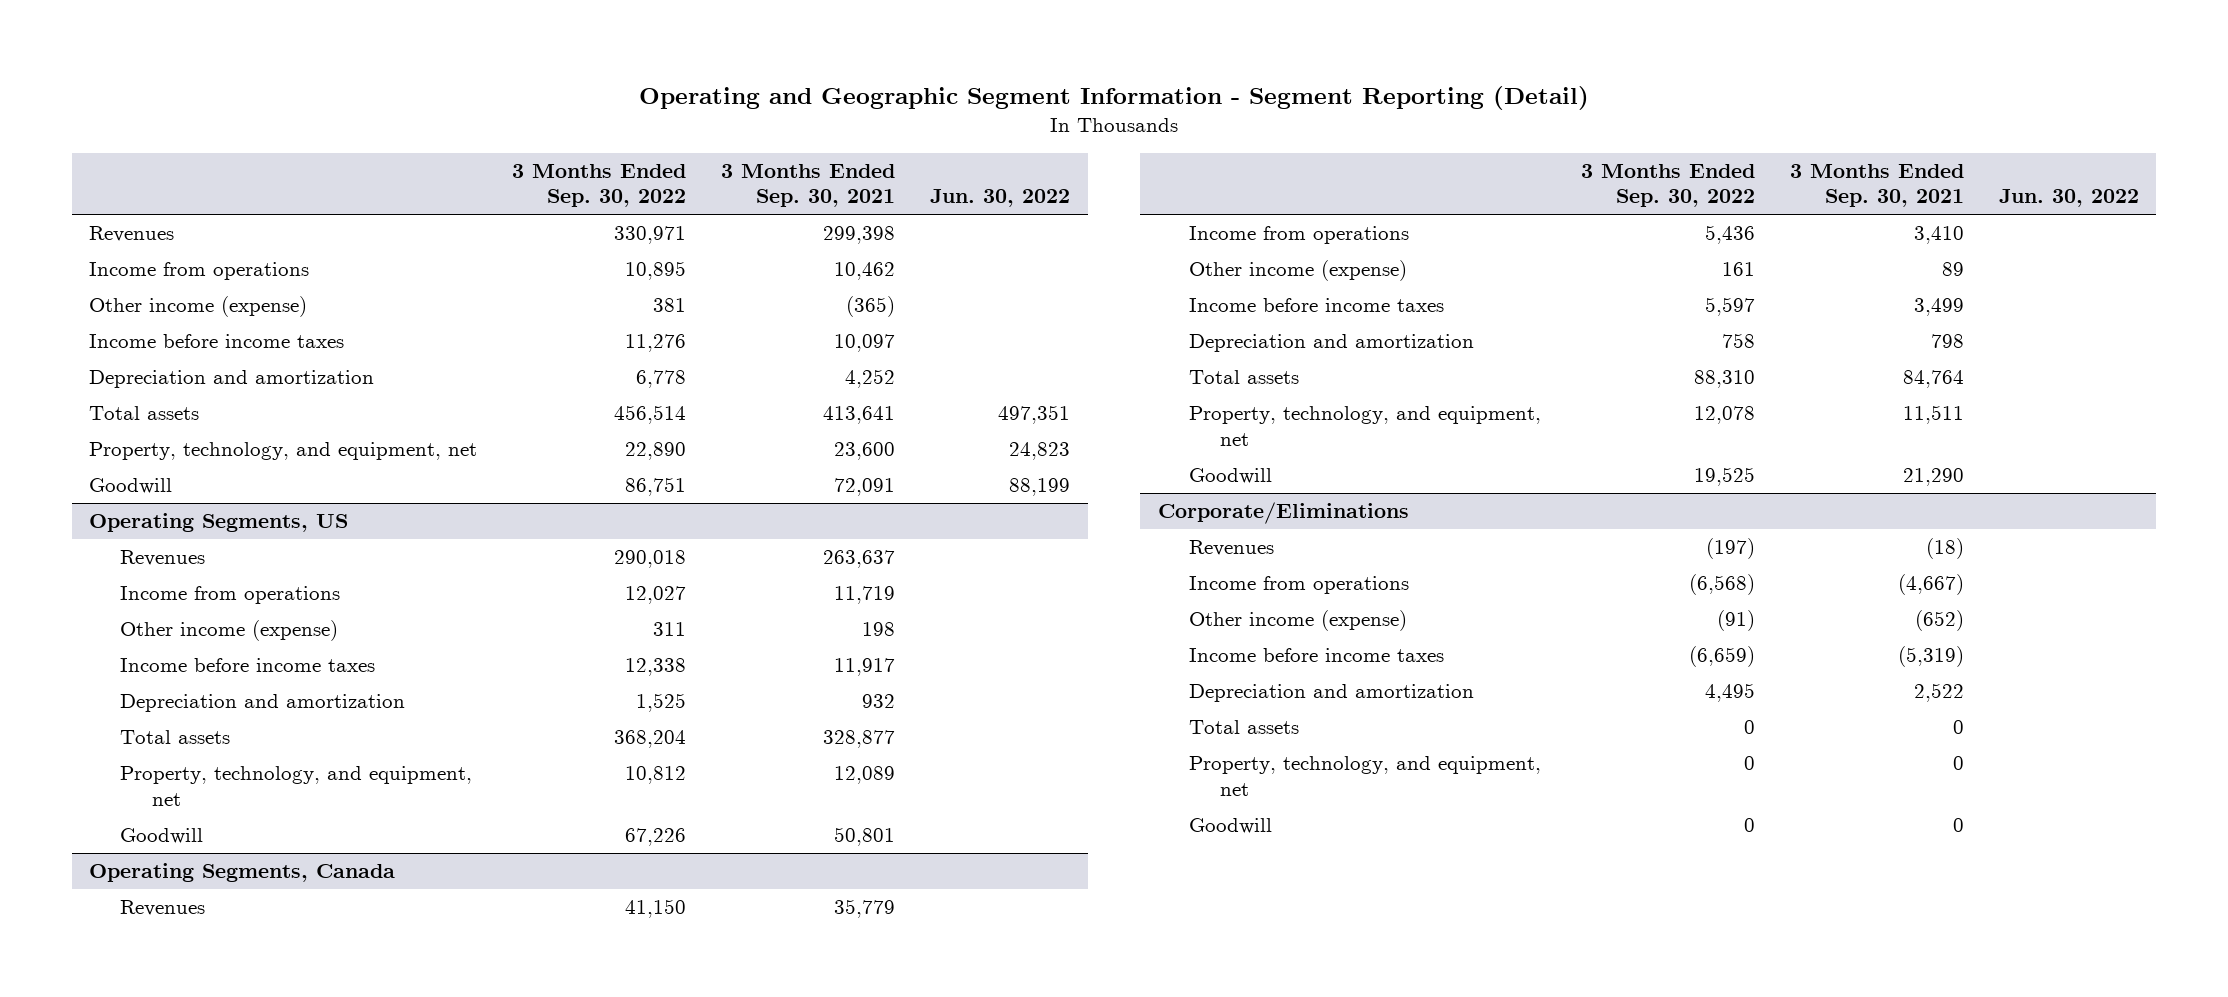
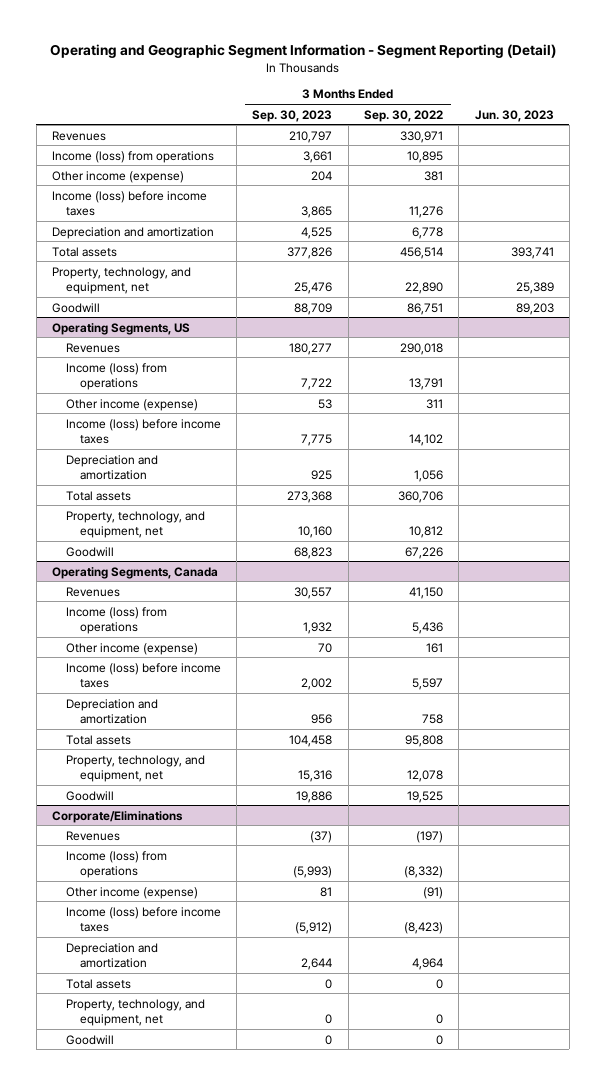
[721,164,896,208] 3 Months Ended Sep. 30, 2021 -> none
[930,189,1071,208] Jun. 30, 2022 -> none
none -> [252,109,333,122] Sep. 30, 2023
none -> [474,109,554,122] Jun. 30, 2023
[89,262,310,281] Income from operations -> [51,150,214,163] Income (loss) from operations
[89,334,345,349] Income before income taxes -> [51,190,207,217] Income (loss) before income taxes
[120,586,341,605] Income from operations -> [65,362,167,391] Income (loss) from operations
[625,586,687,605] 12,027 -> [409,378,444,391] 13,791
[120,658,376,673] Income before income taxes -> [65,418,221,445] Income (loss) before income taxes
[625,658,687,677] 12,338 -> [409,434,444,447] 14,102
[636,693,687,713] 1,525 -> [414,470,444,483] 1,056
[614,730,687,749] 368,204 -> [398,490,444,503] 360,706
[1188,226,1409,245] Income from operations -> [65,606,167,635] Income (loss) from operations
[1188,298,1444,313] Income before income taxes -> [65,662,221,689] Income (loss) before income taxes
[1693,370,1755,389] 88,310 -> [405,734,444,747] 95,808
[1188,576,1409,595] Income from operations -> [65,850,167,879] Income (loss) from operations
[1688,574,1755,596] (6,568) -> [404,866,444,879] (8,332)
[1188,648,1444,663] Income before income taxes -> [65,906,221,933] Income (loss) before income taxes
[1688,646,1755,668] (6,659) -> [404,922,444,935] (8,423)
[1704,683,1755,703] 4,495 -> [412,958,444,971] 4,964

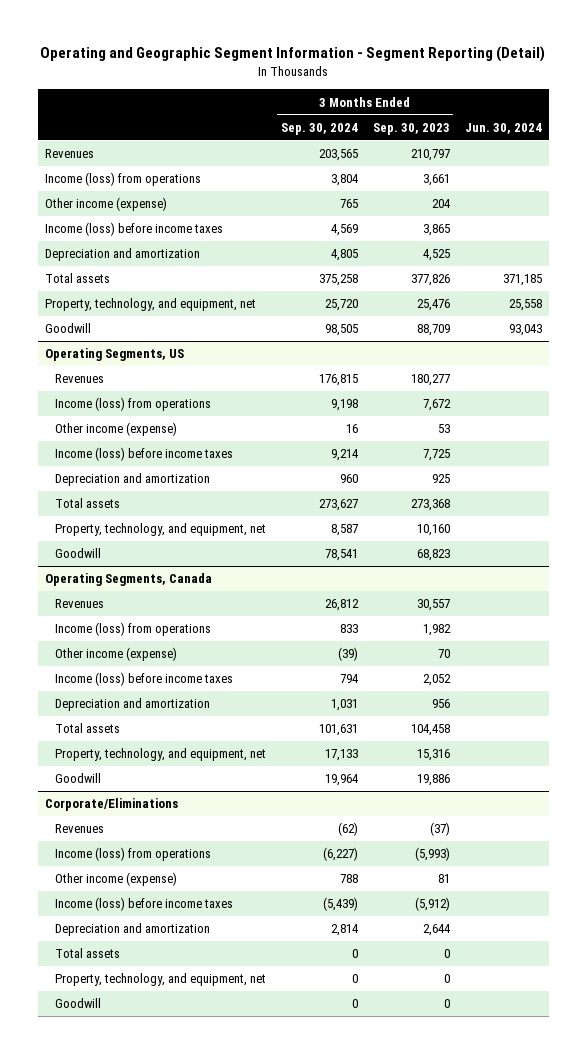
[364,109,444,122] Sep. 30, 2022 -> none
[474,109,554,122] Jun. 30, 2023 -> none
none -> [280,122,358,135] Sep. 30, 2024
none -> [464,122,542,134] Jun. 30, 2024
[301,378,333,391] 7,722 -> [422,399,451,412] 7,672
[301,434,333,447] 7,775 -> [422,449,450,462] 7,725
[303,622,333,635] 1,932 -> [422,624,451,637] 1,982
[301,678,333,691] 2,002 -> [422,674,451,687] 2,052

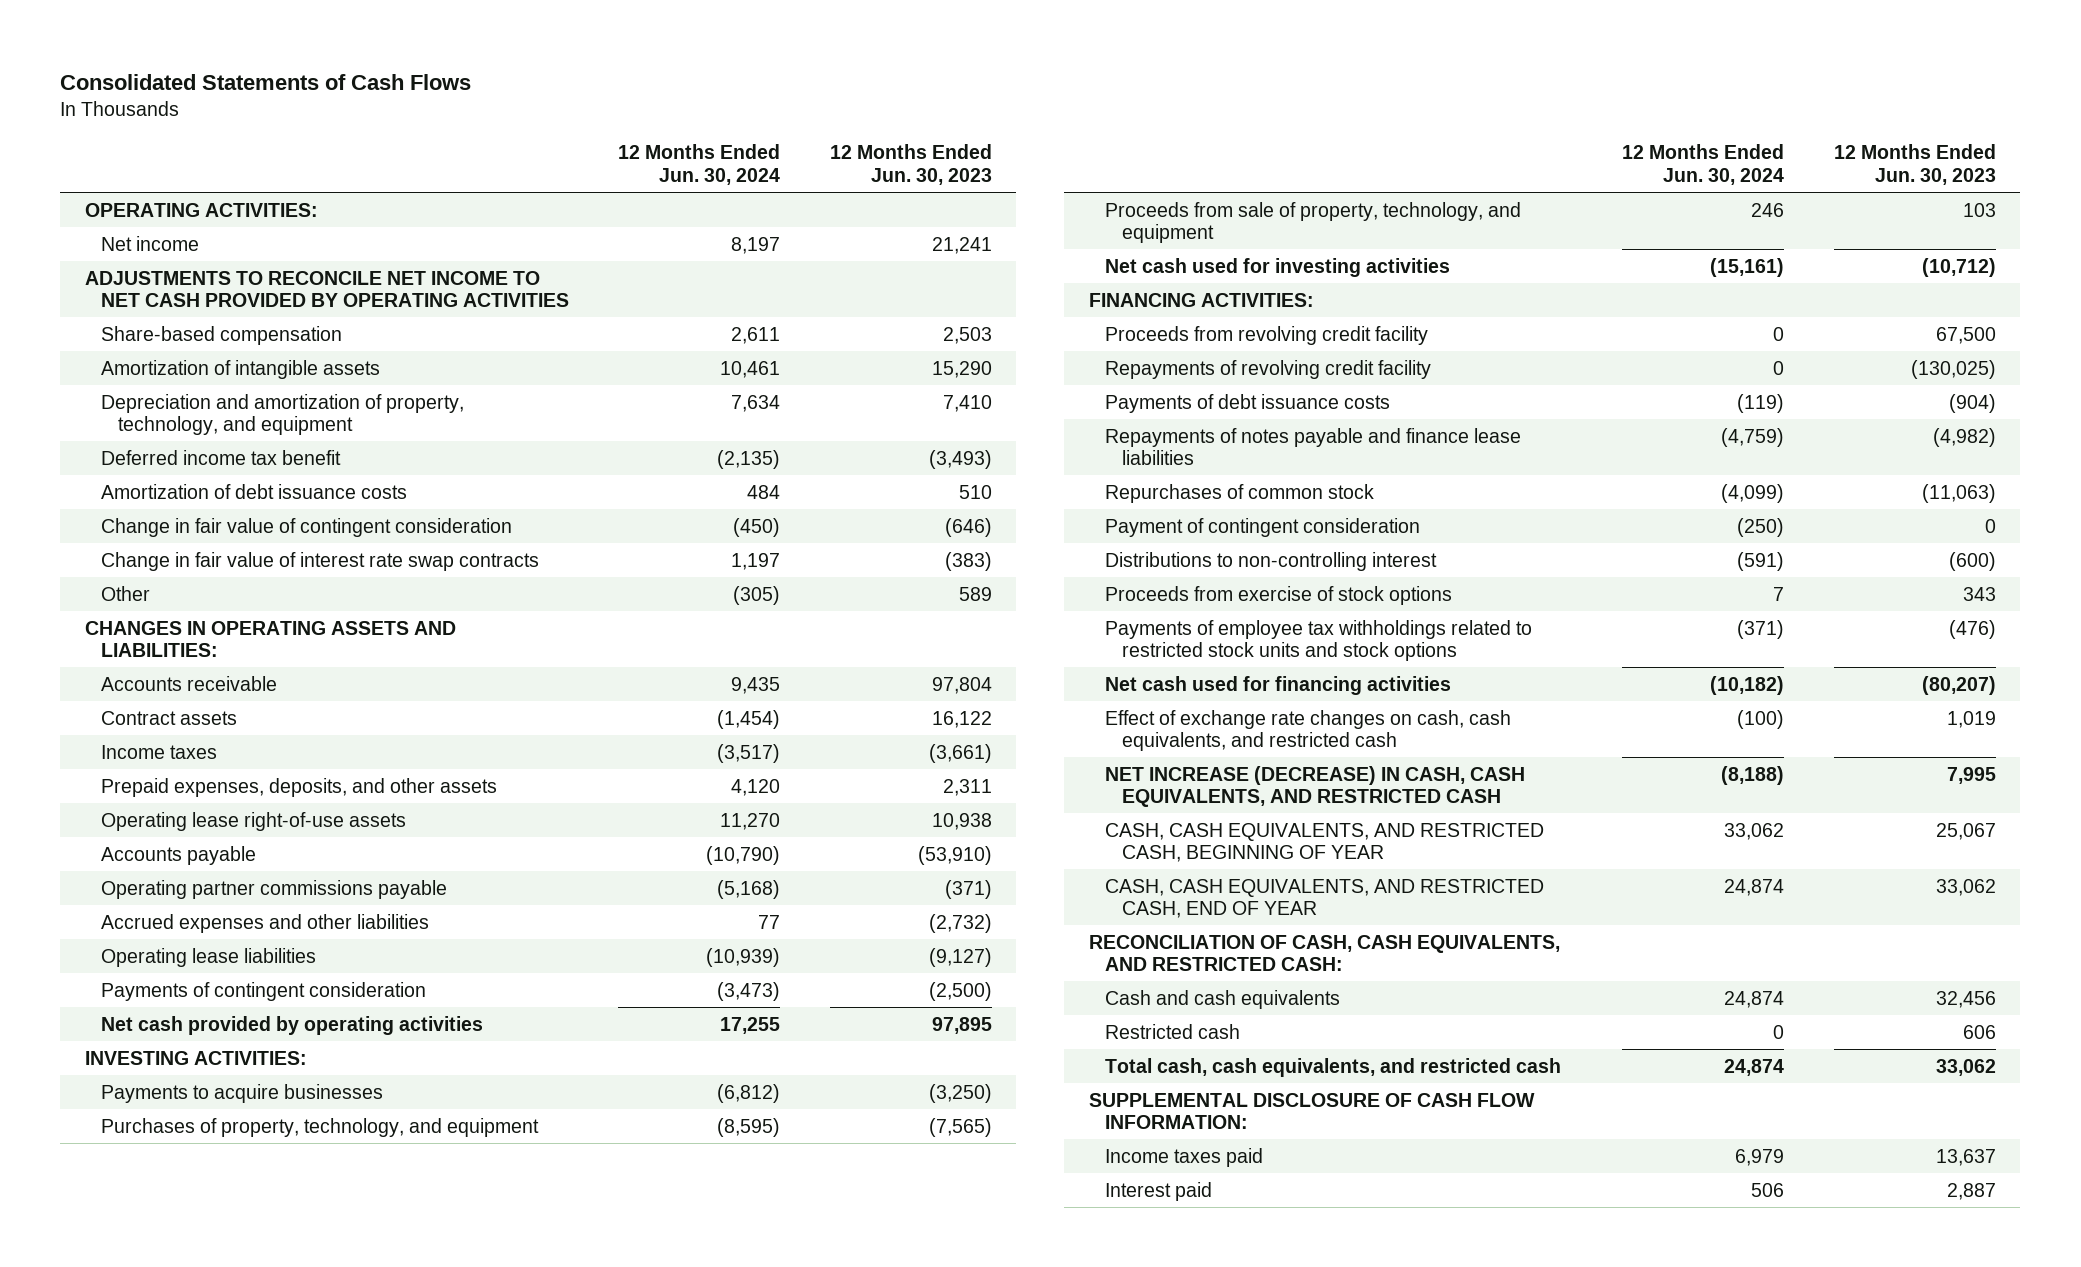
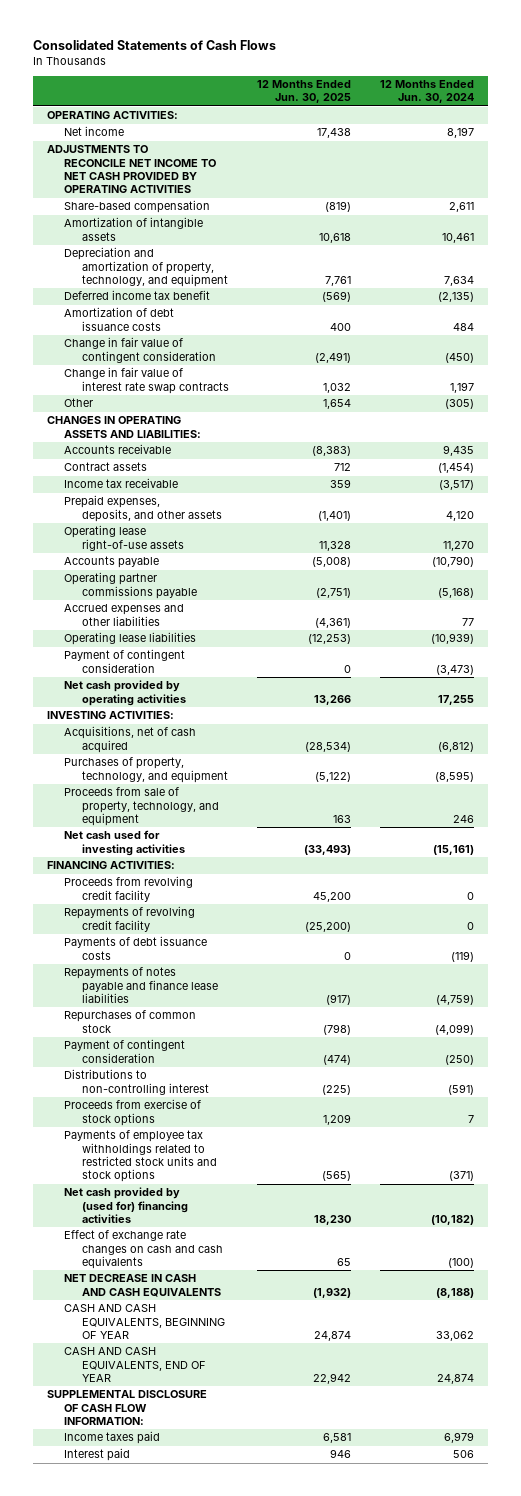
[829,144,992,185] 12 Months Ended Jun. 30, 2023 -> none
none -> [257,80,352,104] 12 Months Ended Jun. 30, 2025
[101,744,218,759] Income taxes -> [64,478,179,489] Income tax receivable
[101,981,427,1001] Payments of contingent consideration -> [64,649,186,673] Payment of contingent consideration
[101,1083,384,1103] Payments to acquire businesses -> [64,726,197,753] Acquisitions, net of cash acquired
[1088,934,1560,971] RECONCILIATION OF CASH, CASH EQUIVALENTS, AND RESTRICTED CASH: -> none
[1105,989,1341,1009] Cash and cash equivalents -> none
[1105,1023,1241,1039] Restricted cash -> none
[1105,1057,1562,1077] Total cash, cash equivalents, and restricted cash -> none
[1105,675,1452,695] Net cash used for financing activities -> [64,1187,188,1223] Net cash provided by (used for) financing activities
[1105,709,1512,751] Effect of exchange rate changes on cash, cash equivalents, and restricted cash -> [64,1230,223,1269] Effect of exchange rate changes on cash and cash equivalents
[1105,765,1526,807] NET INCREASE (DECREASE) IN CASH, CASH EQUIVALENTS, AND RESTRICTED CASH -> [64,1274,221,1297] NET DECREASE IN CASH AND CASH EQUIVALENTS
[1105,822,1545,862] CASH, CASH EQUIVALENTS, AND RESTRICTED CASH, BEGINNING OF YEAR -> [64,1304,225,1339] CASH AND CASH EQUIVALENTS, BEGINNING OF YEAR
[1105,878,1545,918] CASH, CASH EQUIVALENTS, AND RESTRICTED CASH, END OF YEAR -> [64,1347,206,1382] CASH AND CASH EQUIVALENTS, END OF YEAR

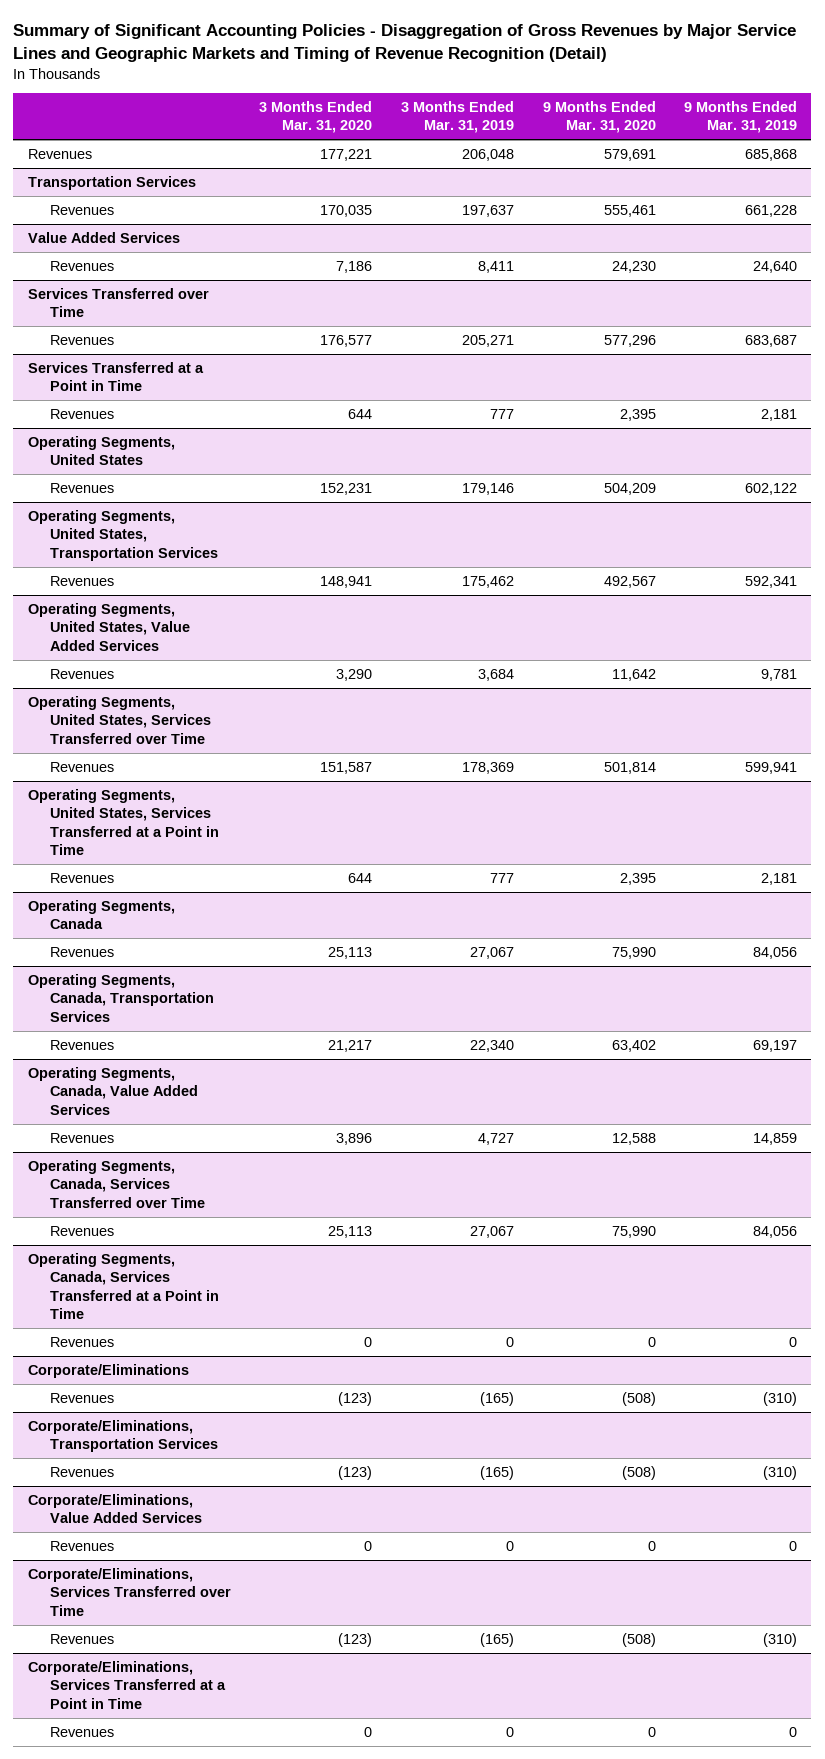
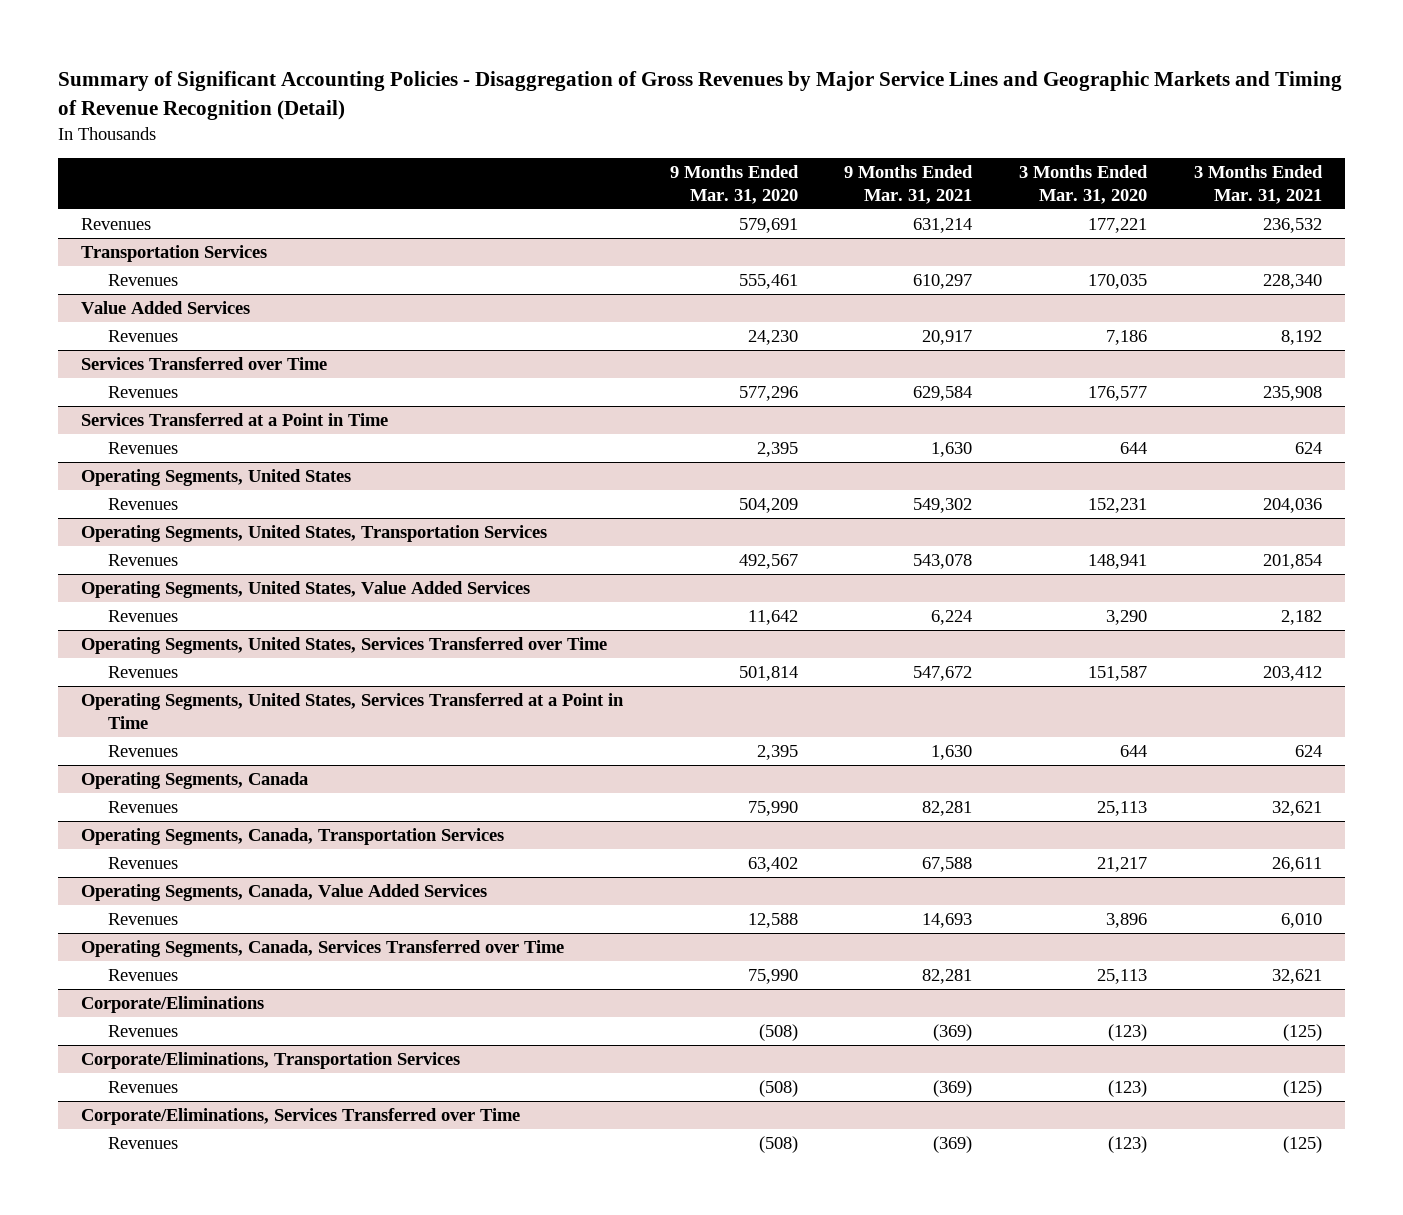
[400,101,514,134] 3 Months Ended Mar. 31, 2019 -> none
[684,101,798,134] 9 Months Ended Mar. 31, 2019 -> none
none -> [844,165,974,204] 9 Months Ended Mar. 31, 2021
none -> [1193,165,1323,204] 3 Months Ended Mar. 31, 2021
[27,1252,219,1319] Operating Segments, Canada, Services Transferred at a Point in Time -> none
[49,1336,114,1347] Revenues -> none
[27,1493,202,1524] Corporate/Eliminations, Value Added Services -> none
[49,1540,114,1551] Revenues -> none
[27,1660,226,1709] Corporate/Eliminations, Services Transferred at a Point in Time -> none
[49,1726,114,1737] Revenues -> none

